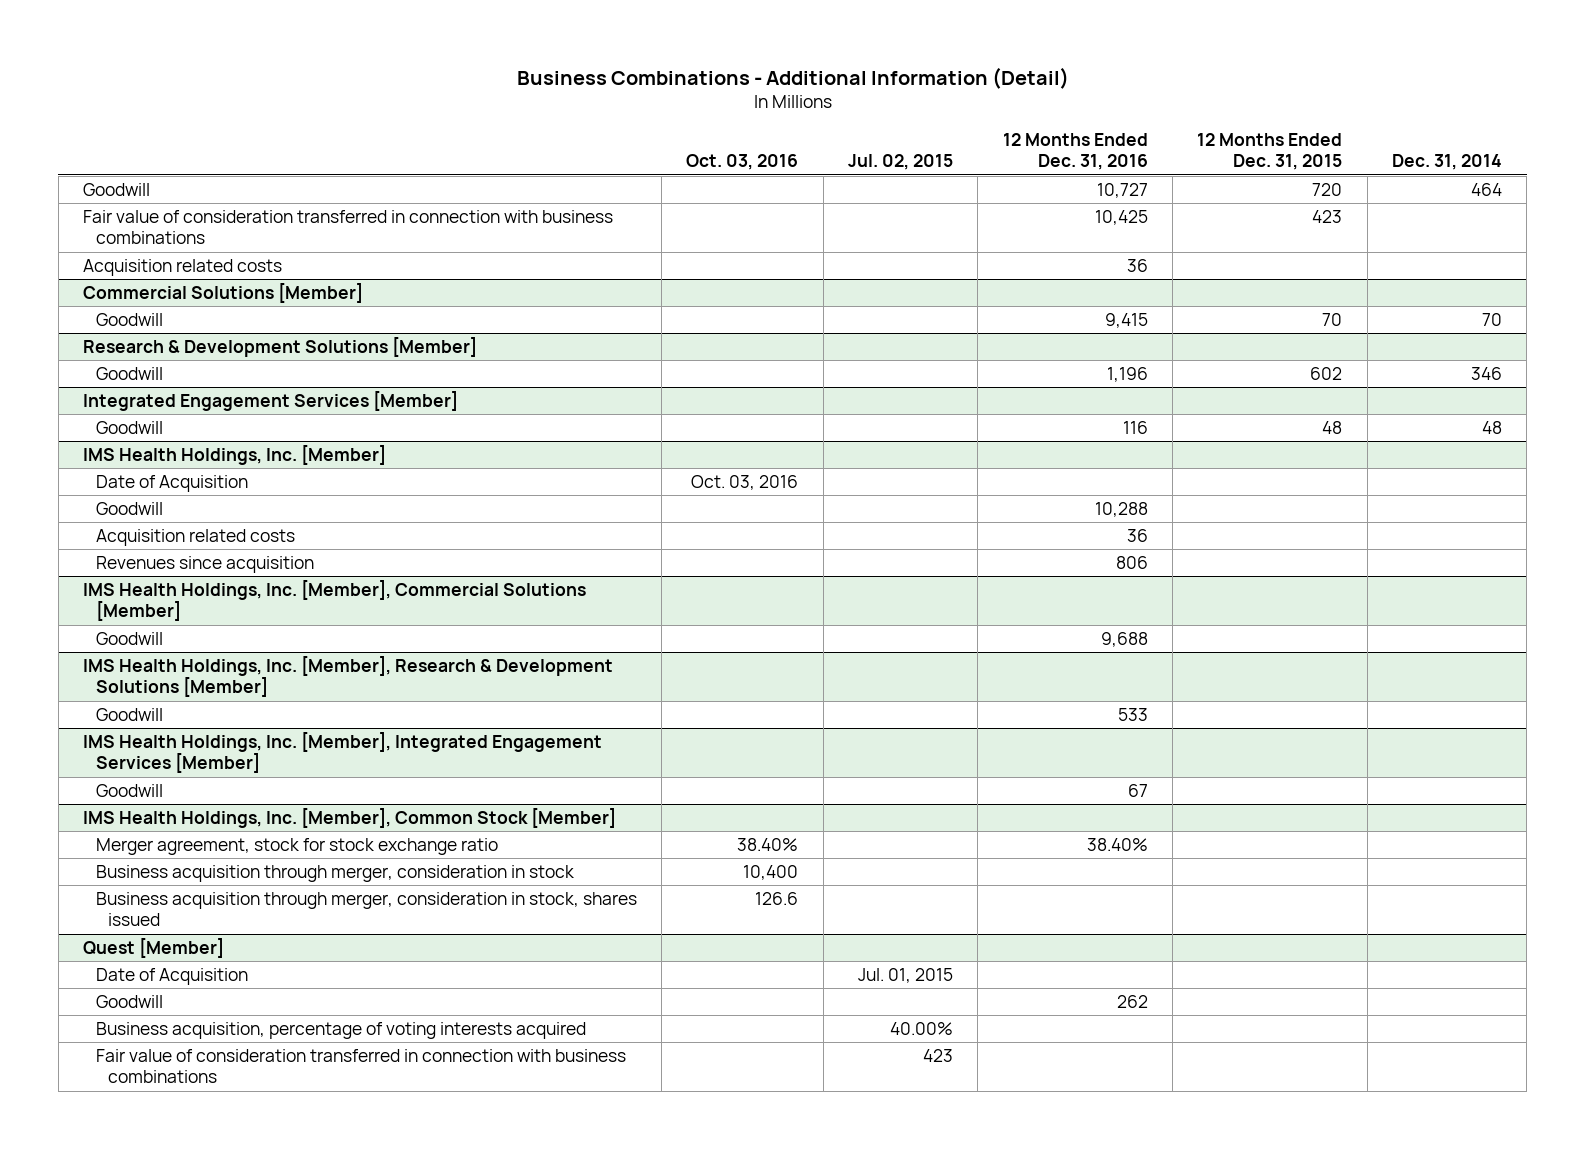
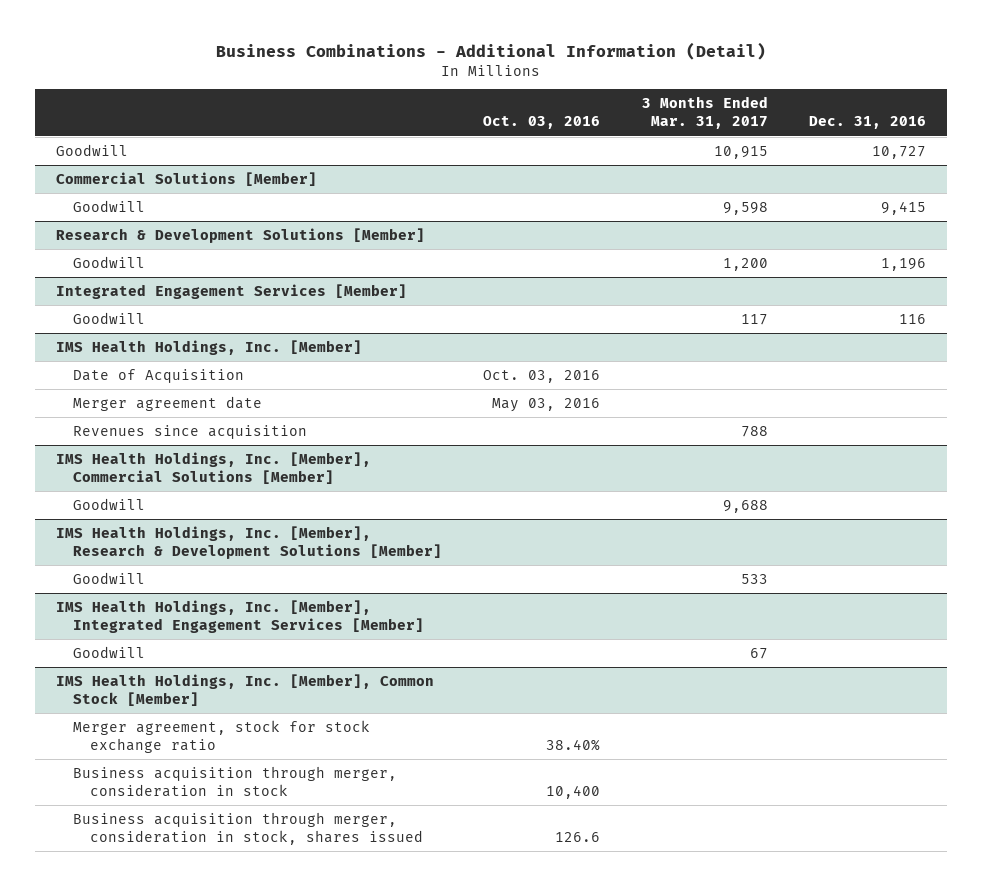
[848,154,954,171] Jul. 02, 2015 -> none
[1002,132,1148,171] 12 Months Ended Dec. 31, 2016 -> none
[1197,132,1343,171] 12 Months Ended Dec. 31, 2015 -> none
[1392,154,1503,171] Dec. 31, 2014 -> none
none -> [641,96,768,130] 3 Months Ended Mar. 31, 2017
none -> [809,116,927,130] Dec. 31, 2016
[82,210,613,245] Fair value of consideration transferred in connection with business combinations -> none
[82,259,282,277] Acquisition related costs -> none
[95,502,163,516] Goodwill -> none
[95,529,295,547] Acquisition related costs -> none
none -> [72,396,262,412] Merger agreement date
[82,938,224,959] Quest [Member] -> none
[95,968,248,986] Date of Acquisition -> none
[95,995,163,1009] Goodwill -> none
[95,1022,586,1040] Business acquisition, percentage of voting interests acquired -> none
[95,1049,626,1084] Fair value of consideration transferred in connection with business combinations -> none

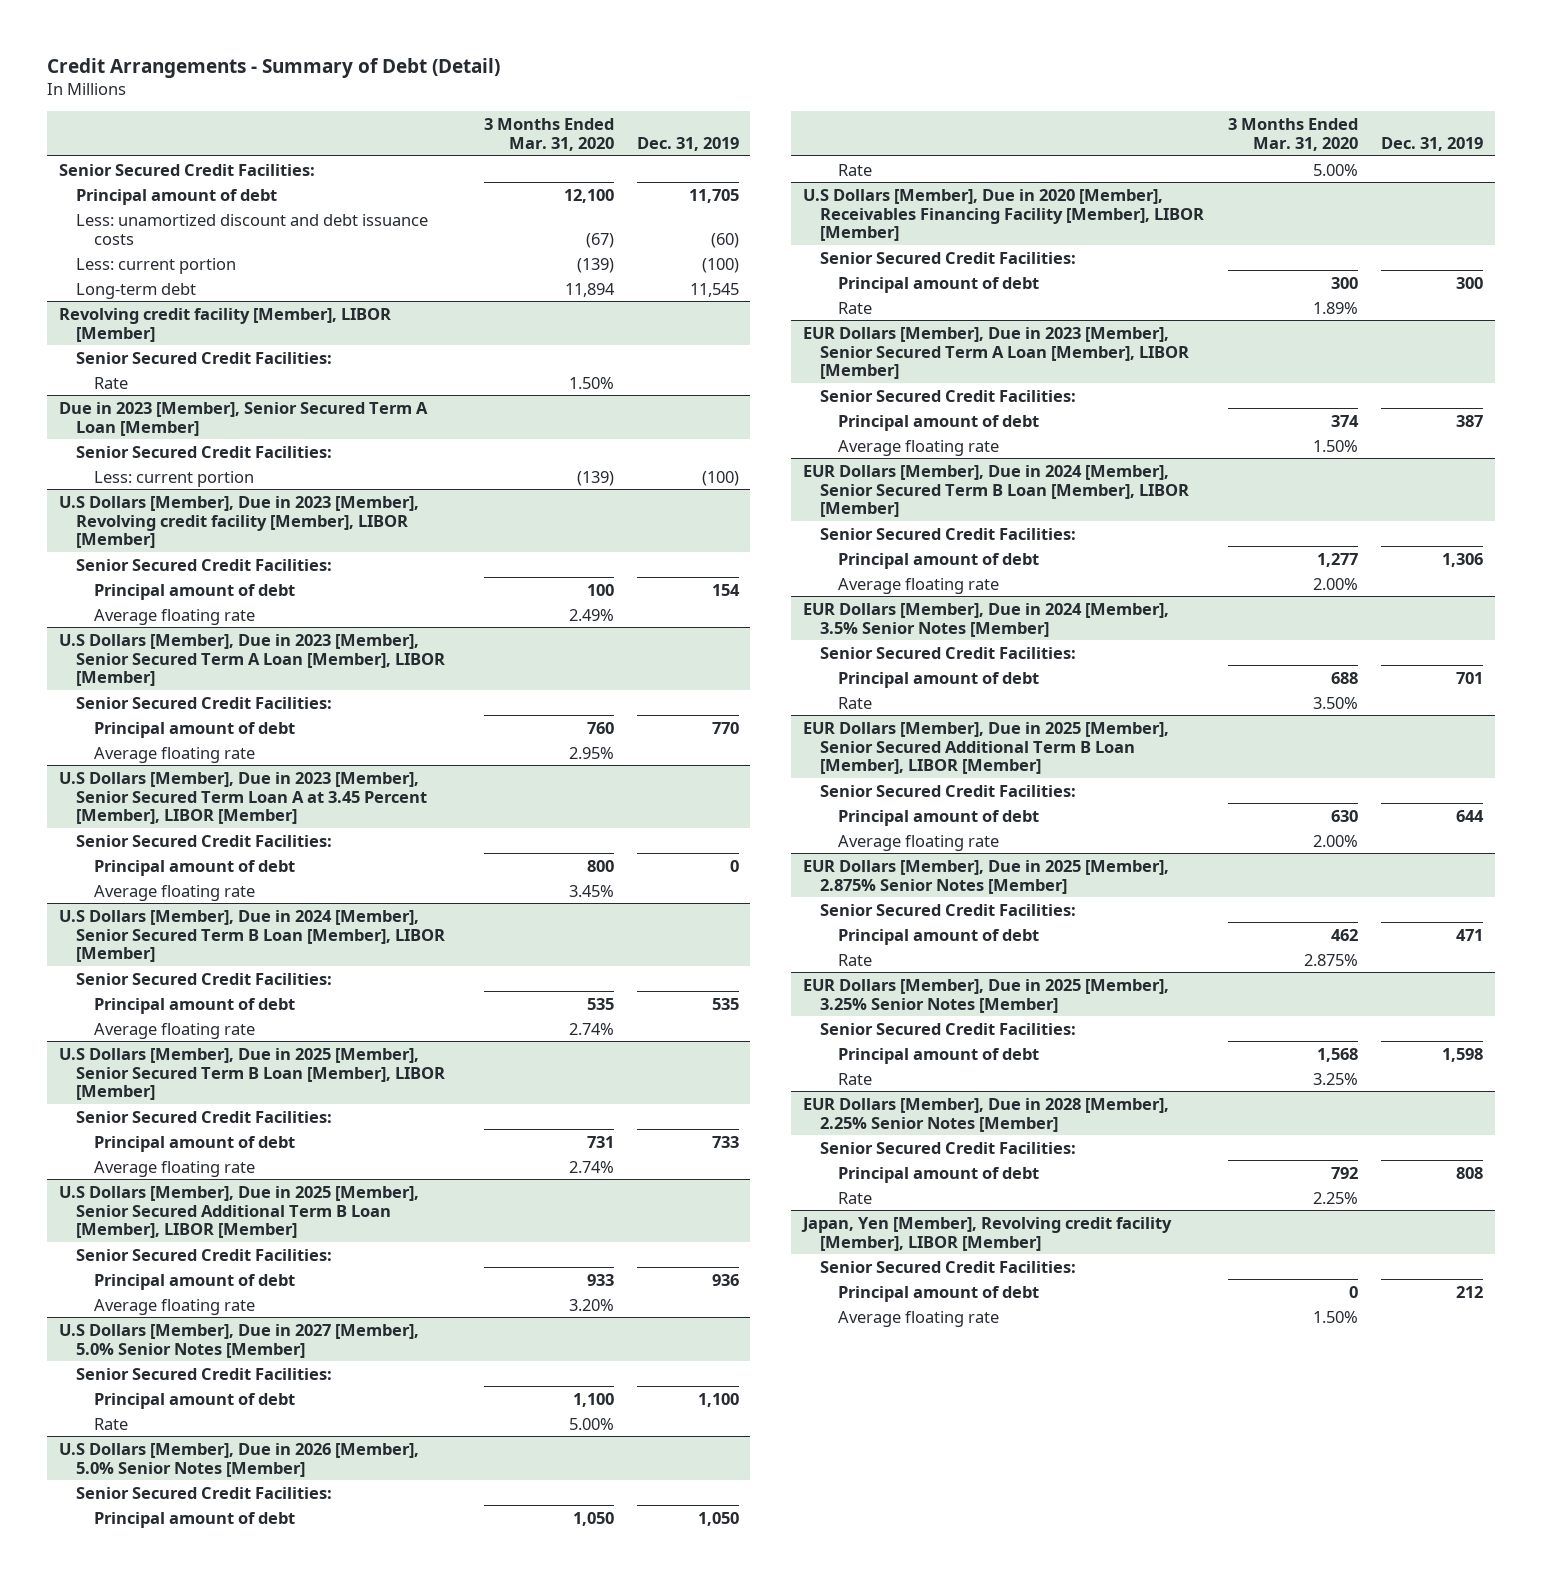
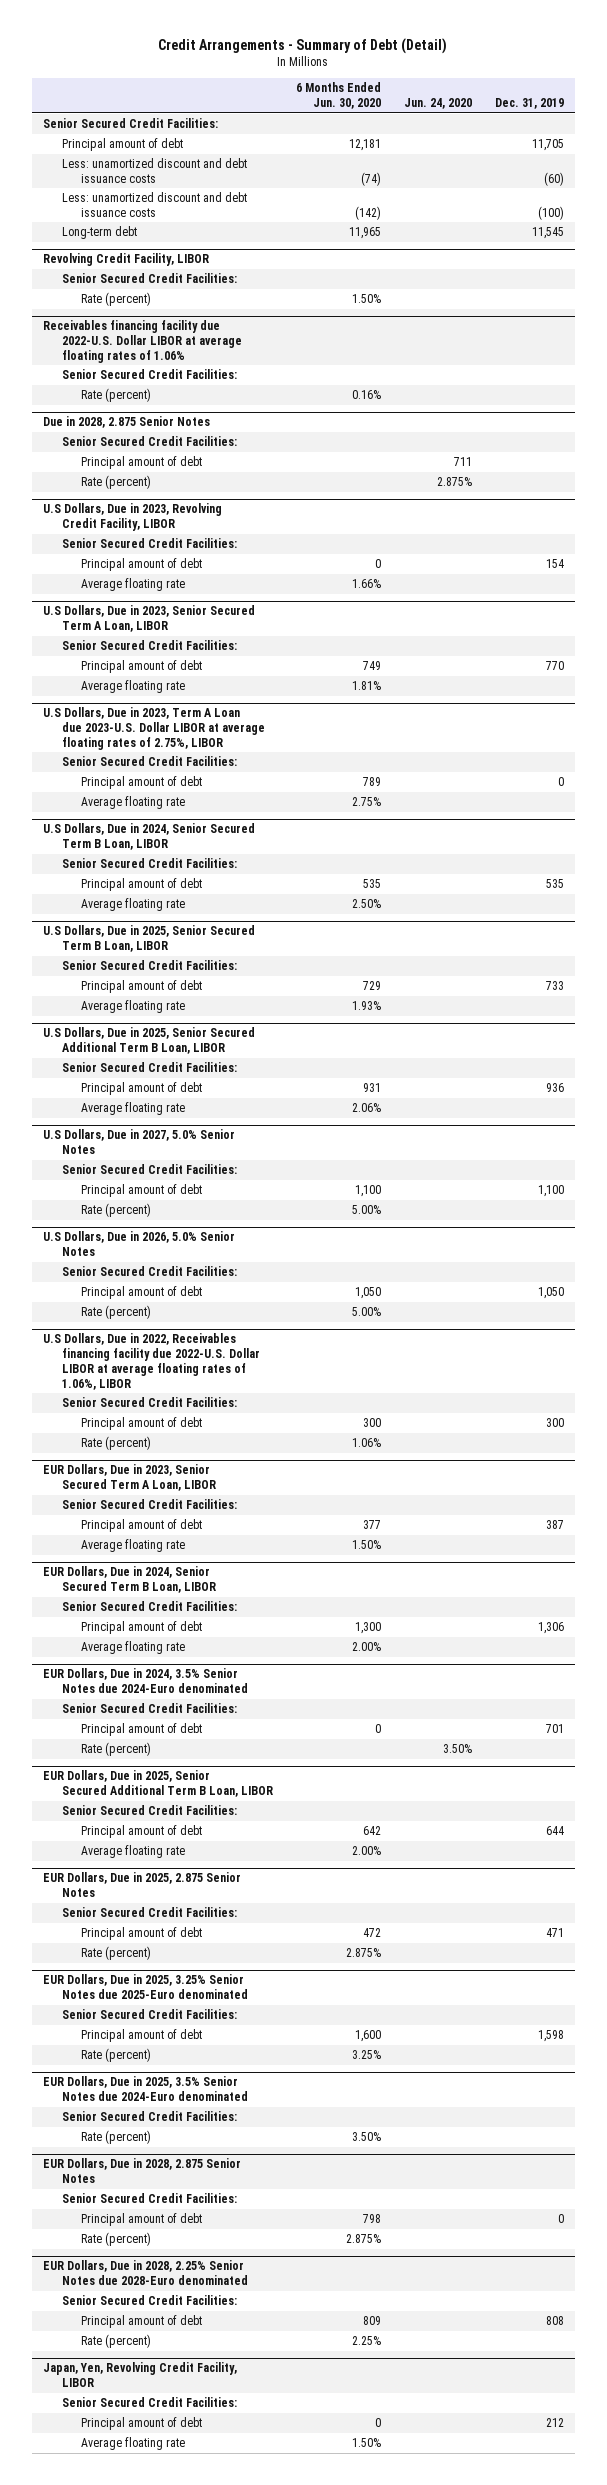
[483,117,614,151] 3 Months Ended Mar. 31, 2020 -> none
none -> [296,82,382,110] 6 Months Ended Jun. 30, 2020
none -> [403,98,472,110] Jun. 24, 2020
[76,257,237,274] Less: current portion -> [62,192,248,217] Less: unamortized discount and debt issuance costs
[58,307,391,342] Revolving credit facility [Member], LIBOR [Member] -> [43,253,210,267] Revolving Credit Facility, LIBOR
[58,401,428,436] Due in 2023 [Member], Senior Secured Term A Loan [Member] -> none
[76,445,333,458] Senior Secured Credit Facilities: -> none
[93,470,254,487] Less: current portion -> none
[93,376,128,389] Rate -> [81,292,152,307] Rate (percent)
none -> [43,320,243,363] Receivables financing facility due 2022-U.S. Dollar LIBOR at average floating rates of 1.06%
none -> [62,369,238,380] Senior Secured Credit Facilities:
none -> [81,388,152,403] Rate (percent)
none -> [43,416,211,429] Due in 2028, 2.875 Senior Notes
none -> [62,436,238,447] Senior Secured Credit Facilities:
none -> [81,456,203,470] Principal amount of debt
none -> [81,475,152,490] Rate (percent)
[58,495,419,549] U.S Dollars [Member], Due in 2023 [Member], Revolving credit facility [Member], LIBOR [Member] -> [43,503,223,532] U.S Dollars, Due in 2023, Revolving Credit Facility, LIBOR
[58,633,446,687] U.S Dollars [Member], Due in 2023 [Member], Senior Secured Term A Loan [Member], LIBOR [Member] -> [43,605,256,633] U.S Dollars, Due in 2023, Senior Secured Term A Loan, LIBOR
[58,771,428,825] U.S Dollars [Member], Due in 2023 [Member], Senior Secured Term Loan A at 3.45 Percent [Member], LIBOR [Member] -> [43,707,266,750] U.S Dollars, Due in 2023, Term A Loan due 2023-U.S. Dollar LIBOR at average floating rates of 2.75%, LIBOR
[58,909,446,963] U.S Dollars [Member], Due in 2024 [Member], Senior Secured Term B Loan [Member], LIBOR [Member] -> [43,823,256,851] U.S Dollars, Due in 2024, Senior Secured Term B Loan, LIBOR
[58,1047,446,1101] U.S Dollars [Member], Due in 2025 [Member], Senior Secured Term B Loan [Member], LIBOR [Member] -> [43,925,256,953] U.S Dollars, Due in 2025, Senior Secured Term B Loan, LIBOR
[58,1185,419,1239] U.S Dollars [Member], Due in 2025 [Member], Senior Secured Additional Term B Loan [Member], LIBOR [Member] -> [43,1027,256,1055] U.S Dollars, Due in 2025, Senior Secured Additional Term B Loan, LIBOR
[58,1323,419,1358] U.S Dollars [Member], Due in 2027 [Member], 5.0% Senior Notes [Member] -> [43,1129,236,1155] U.S Dollars, Due in 2027, 5.0% Senior Notes
[93,1417,128,1430] Rate -> [81,1203,152,1218] Rate (percent)
[58,1442,419,1477] U.S Dollars [Member], Due in 2026 [Member], 5.0% Senior Notes [Member] -> [43,1231,236,1257] U.S Dollars, Due in 2026, 5.0% Senior Notes
[837,163,872,176] Rate -> [81,1305,152,1320] Rate (percent)
[803,188,1205,242] U.S Dollars [Member], Due in 2020 [Member], Receivables Financing Facility [Member], LIBOR [Member] -> [43,1333,261,1390] U.S Dollars, Due in 2022, Receivables financing facility due 2022-U.S. Dollar LIBOR at average floating rates of 1.06%, LIBOR
[837,301,872,314] Rate -> [81,1436,152,1451] Rate (percent)
[803,326,1190,380] EUR Dollars [Member], Due in 2023 [Member], Senior Secured Term A Loan [Member], LIBOR [Member] -> [43,1464,217,1492] EUR Dollars, Due in 2023, Senior Secured Term A Loan, LIBOR
[803,464,1190,518] EUR Dollars [Member], Due in 2024 [Member], Senior Secured Term B Loan [Member], LIBOR [Member] -> [43,1566,217,1594] EUR Dollars, Due in 2024, Senior Secured Term B Loan, LIBOR
[803,602,1170,637] EUR Dollars [Member], Due in 2024 [Member], 3.5% Senior Notes [Member] -> [43,1668,249,1694] EUR Dollars, Due in 2024, 3.5% Senior Notes due 2024-Euro denominated
[837,696,872,709] Rate -> [81,1742,152,1757] Rate (percent)
[803,721,1170,775] EUR Dollars [Member], Due in 2025 [Member], Senior Secured Additional Term B Loan [Member], LIBOR [Member] -> [43,1770,274,1798] EUR Dollars, Due in 2025, Senior Secured Additional Term B Loan, LIBOR
[803,859,1170,894] EUR Dollars [Member], Due in 2025 [Member], 2.875% Senior Notes [Member] -> [43,1872,242,1898] EUR Dollars, Due in 2025, 2.875 Senior Notes
[837,953,872,966] Rate -> [81,1946,152,1961] Rate (percent)
[803,978,1170,1013] EUR Dollars [Member], Due in 2025 [Member], 3.25% Senior Notes [Member] -> [43,1974,249,2000] EUR Dollars, Due in 2025, 3.25% Senior Notes due 2025-Euro denominated
[837,1072,872,1085] Rate -> [81,2048,152,2063] Rate (percent)
none -> [43,2076,249,2102] EUR Dollars, Due in 2025, 3.5% Senior Notes due 2024-Euro denominated
none -> [62,2111,238,2122] Senior Secured Credit Facilities:
none -> [81,2130,152,2145] Rate (percent)
none -> [43,2158,242,2184] EUR Dollars, Due in 2028, 2.875 Senior Notes
none -> [62,2193,238,2204] Senior Secured Credit Facilities:
none -> [81,2213,203,2227] Principal amount of debt
none -> [81,2232,152,2247] Rate (percent)
[803,1097,1170,1132] EUR Dollars [Member], Due in 2028 [Member], 2.25% Senior Notes [Member] -> [43,2260,249,2286] EUR Dollars, Due in 2028, 2.25% Senior Notes due 2028-Euro denominated
[837,1191,872,1204] Rate -> [81,2334,152,2349] Rate (percent)
[801,1216,1173,1251] Japan, Yen [Member], Revolving credit facility [Member], LIBOR [Member] -> [43,2362,238,2388] Japan, Yen, Revolving Credit Facility, LIBOR

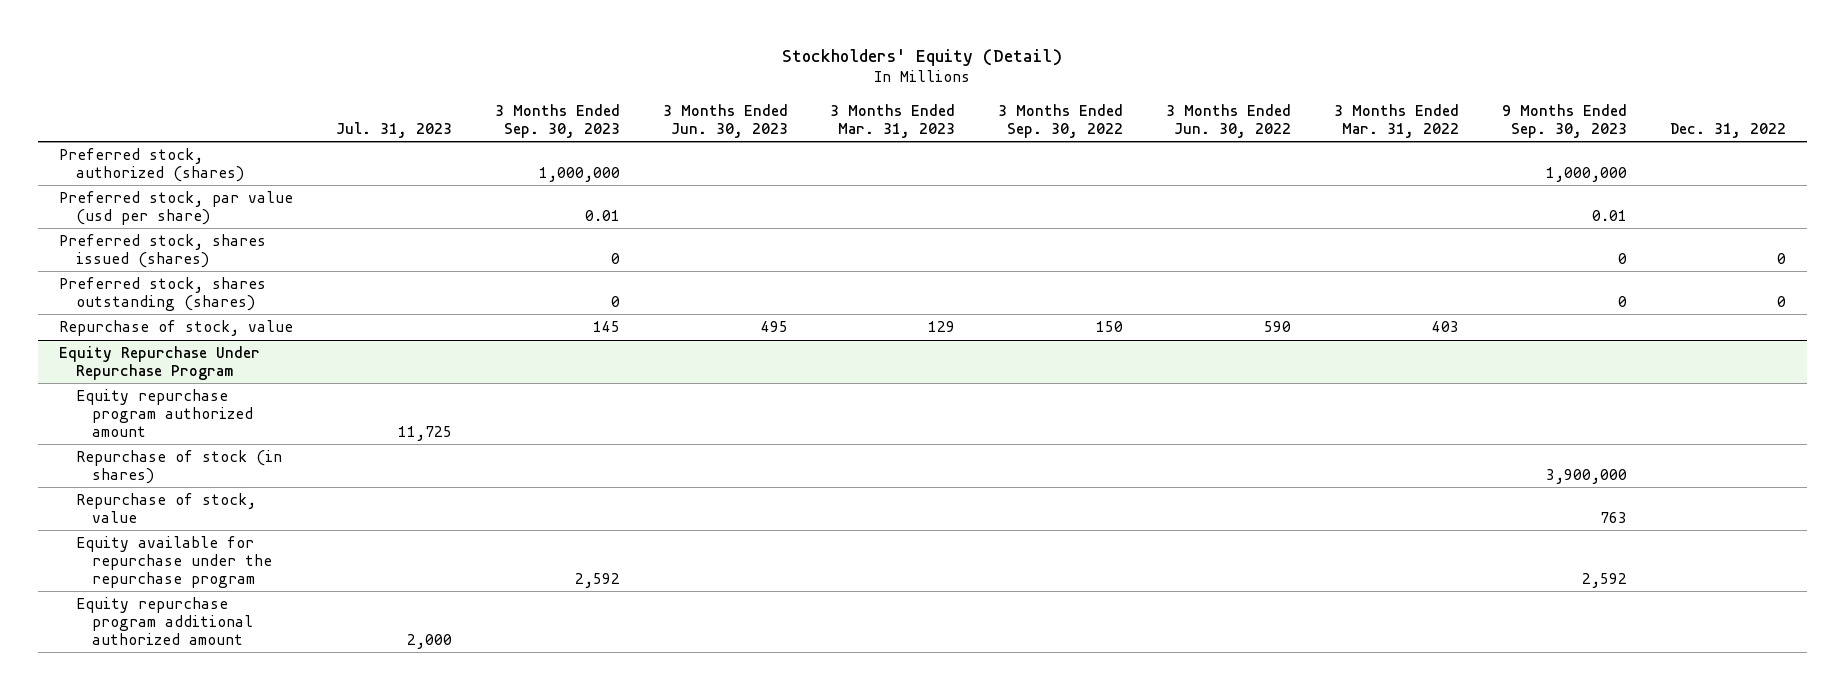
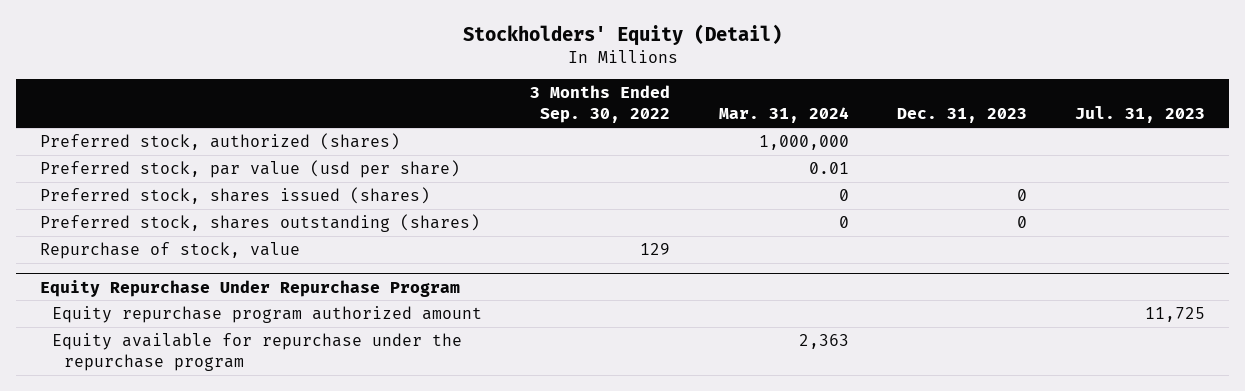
[494,104,620,138] 3 Months Ended Sep. 30, 2023 -> none
[662,104,788,138] 3 Months Ended Jun. 30, 2023 -> none
[830,104,956,138] 3 Months Ended Mar. 31, 2023 -> none
[1166,104,1292,138] 3 Months Ended Jun. 30, 2022 -> none
[1333,104,1459,138] 3 Months Ended Mar. 31, 2022 -> none
[1501,104,1627,138] 9 Months Ended Sep. 30, 2023 -> none
[1669,122,1786,138] Dec. 31, 2022 -> none
none -> [718,107,849,124] Mar. 31, 2024
none -> [896,108,1027,124] Dec. 31, 2023
[1096,321,1124,333] 150 -> [640,243,671,256] 129
[75,450,282,484] Repurchase of stock (in shares) -> none
[75,493,256,523] Repurchase of stock, value -> none
[75,597,254,645] Equity repurchase program additional authorized amount -> none

